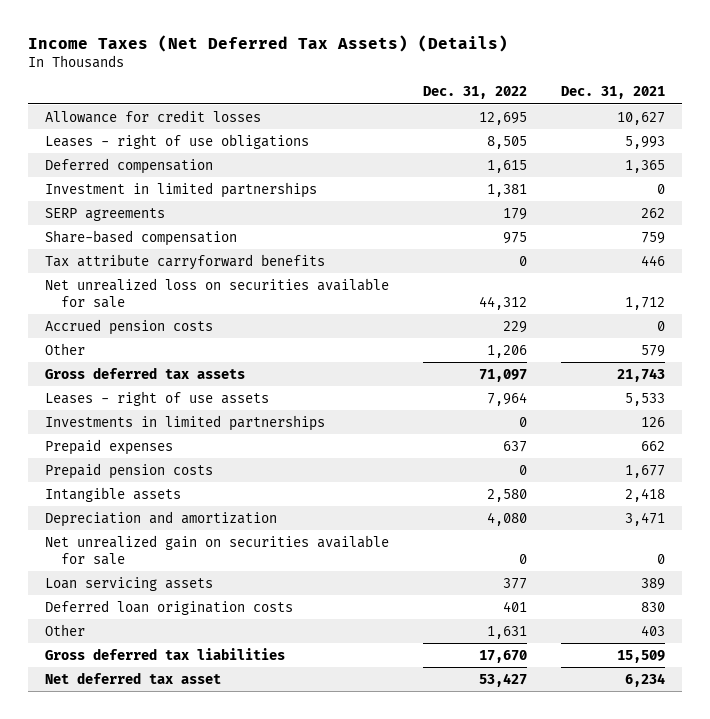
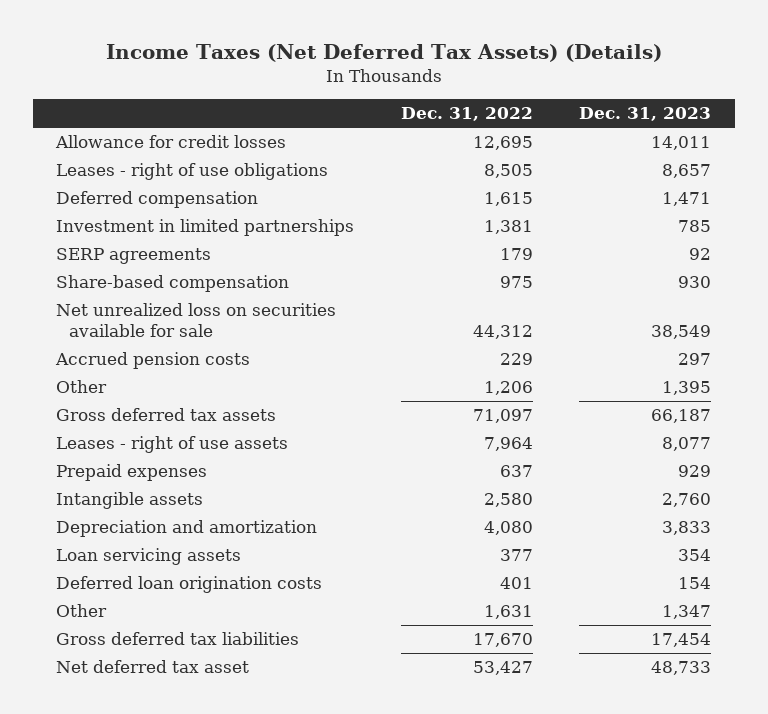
[560,86,665,100] Dec. 31, 2021 -> none
none -> [579,107,712,122] Dec. 31, 2023
[44,253,325,270] Tax attribute carryforward benefits -> none
[44,414,325,431] Investments in limited partnerships -> none
[44,462,213,479] Prepaid pension costs -> none
[44,534,389,565] Net unrealized gain on securities available for sale -> none

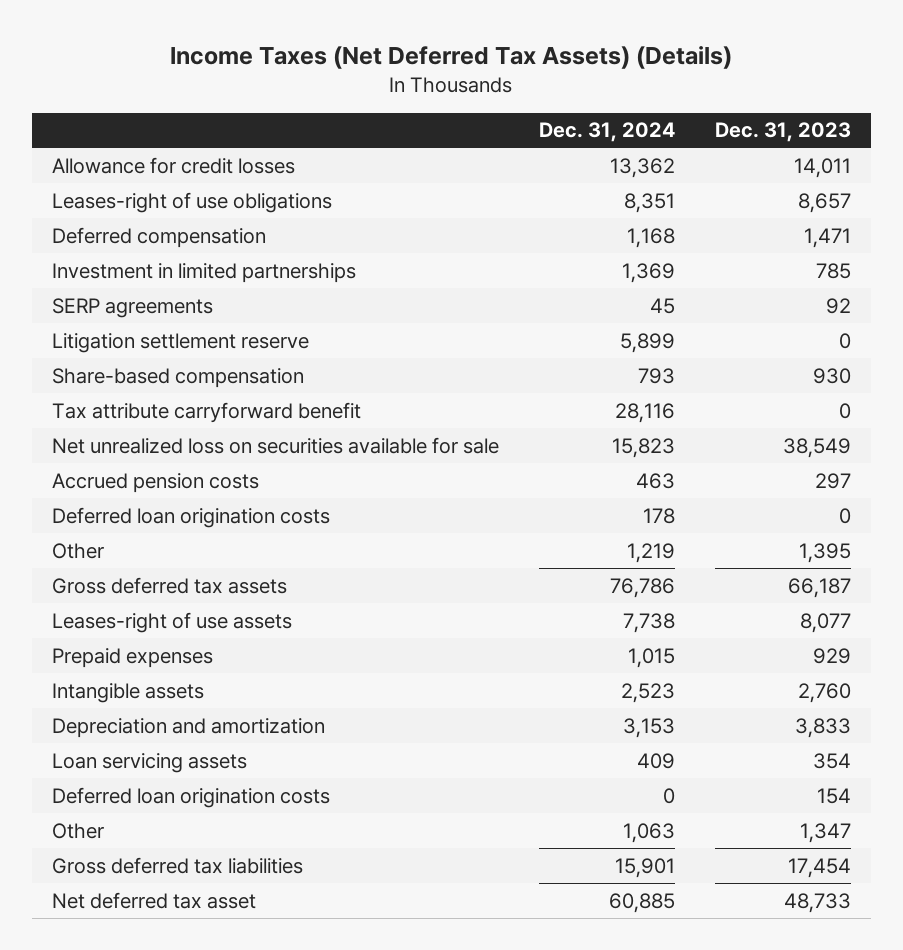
[400,107,533,122] Dec. 31, 2022 -> none
none -> [538,122,675,143] Dec. 31, 2024
[56,163,329,181] Leases - right of use obligations -> [51,191,332,213] Leases-right of use obligations
none -> [51,332,309,353] Litigation settlement reserve
none -> [51,401,361,423] Tax attribute carryforward benefit
none -> [51,506,330,528] Deferred loan origination costs
[56,436,289,454] Leases - right of use assets -> [51,611,292,633] Leases-right of use assets

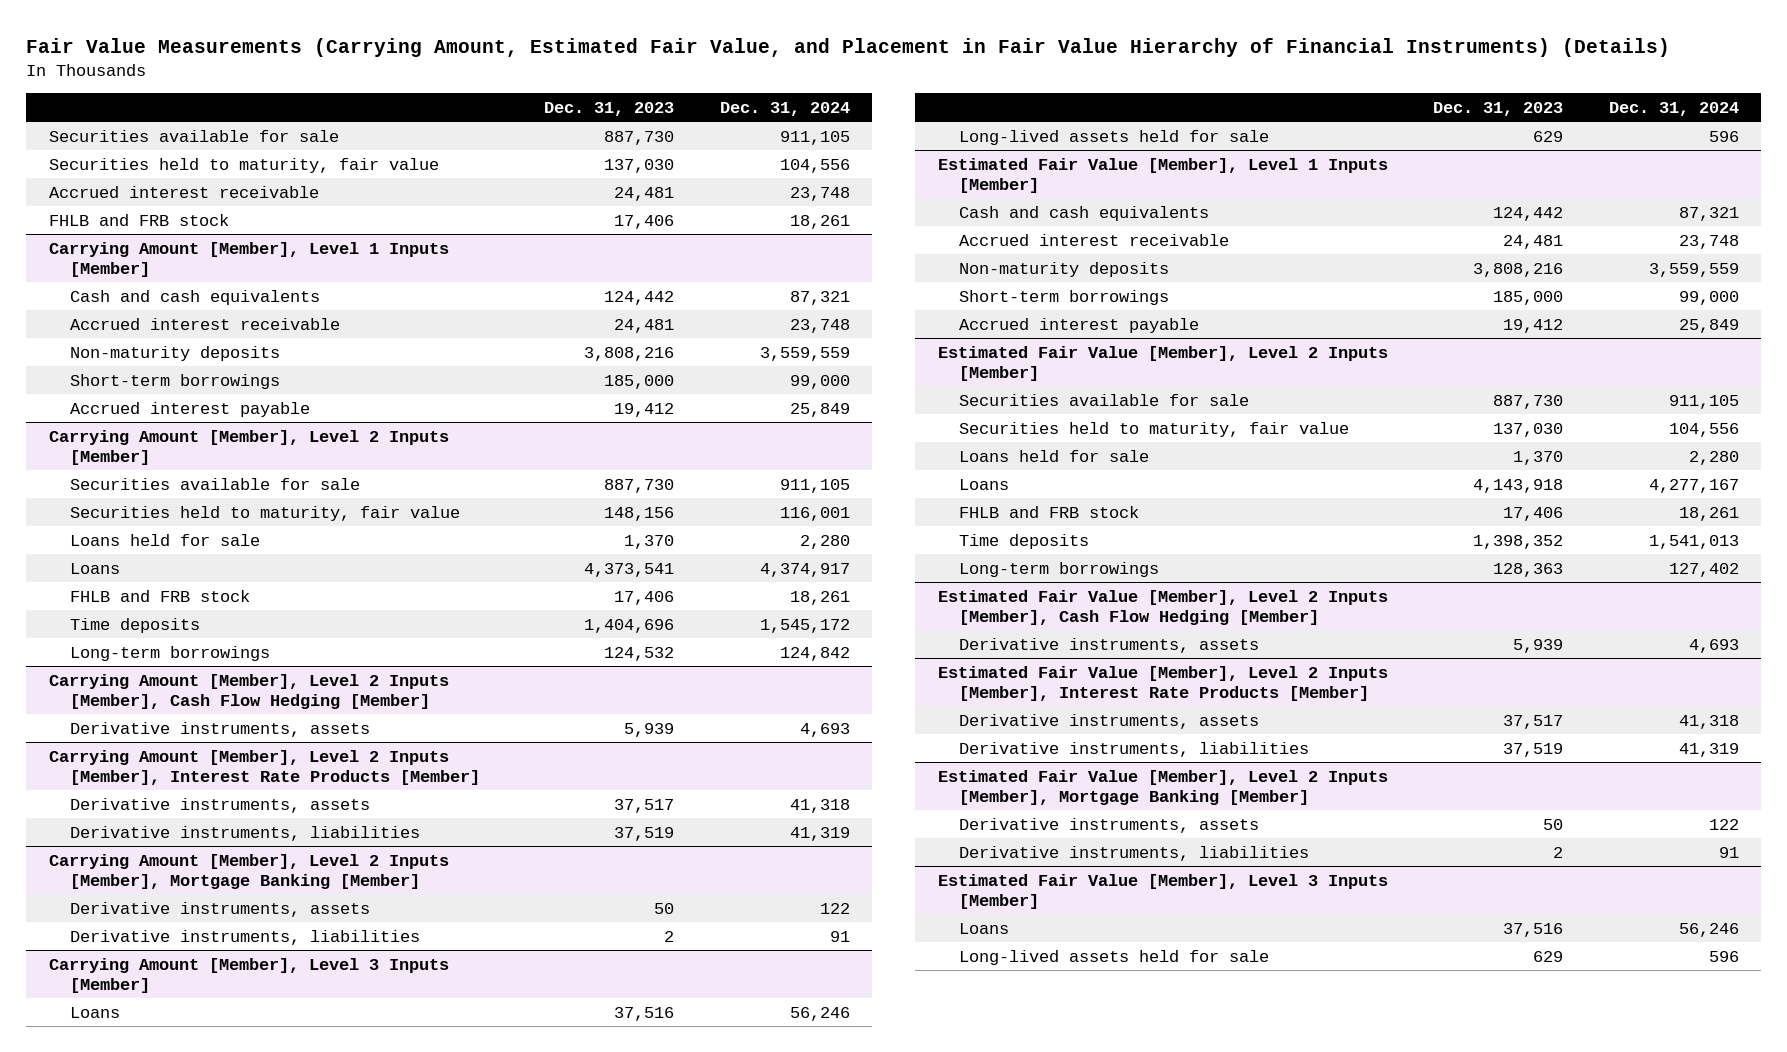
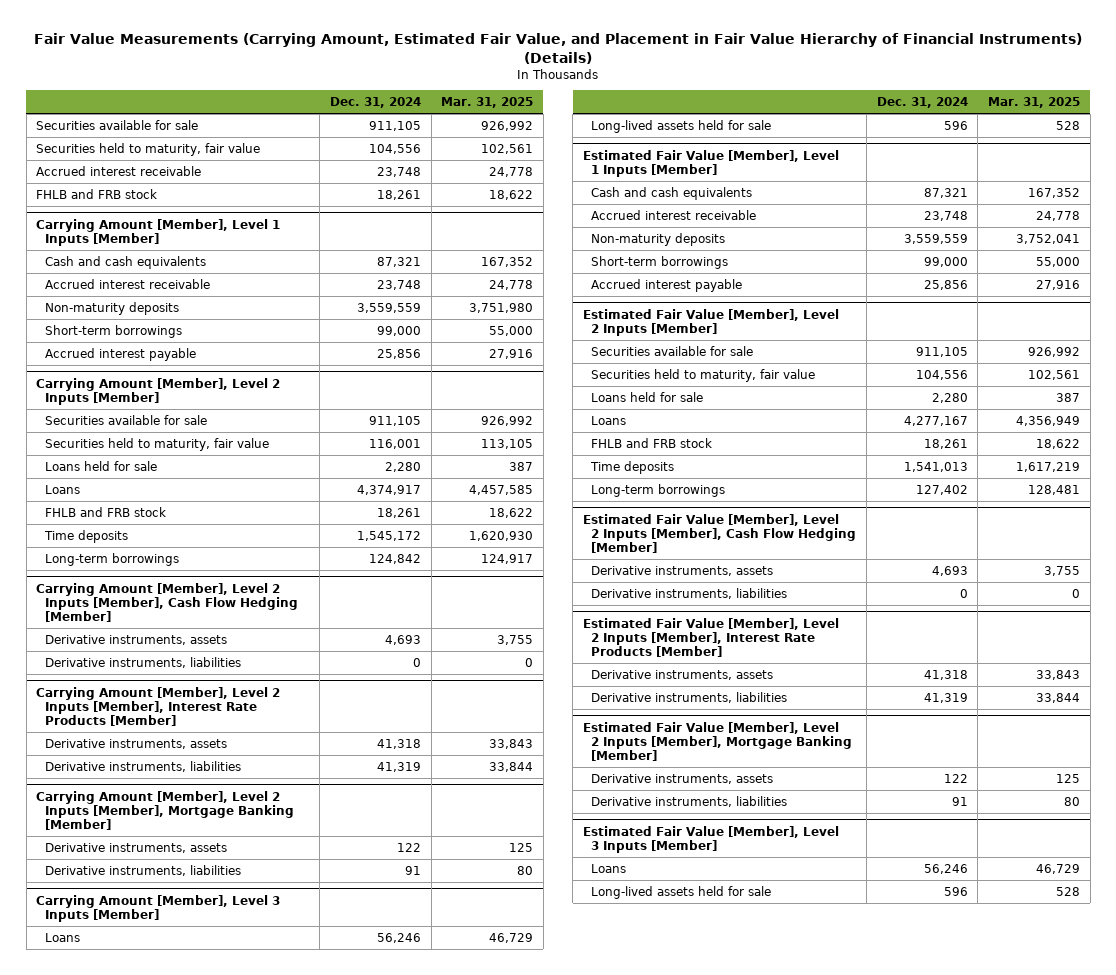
[544,101,675,116] Dec. 31, 2023 -> none
none -> [441,97,534,109] Mar. 31, 2025
[789,402,850,417] 25,849 -> [376,348,421,359] 25,856
none -> [44,656,241,668] Derivative instruments, liabilities
[1678,318,1739,333] 25,849 -> [923,279,968,290] 25,856
none -> [591,587,788,599] Derivative instruments, liabilities

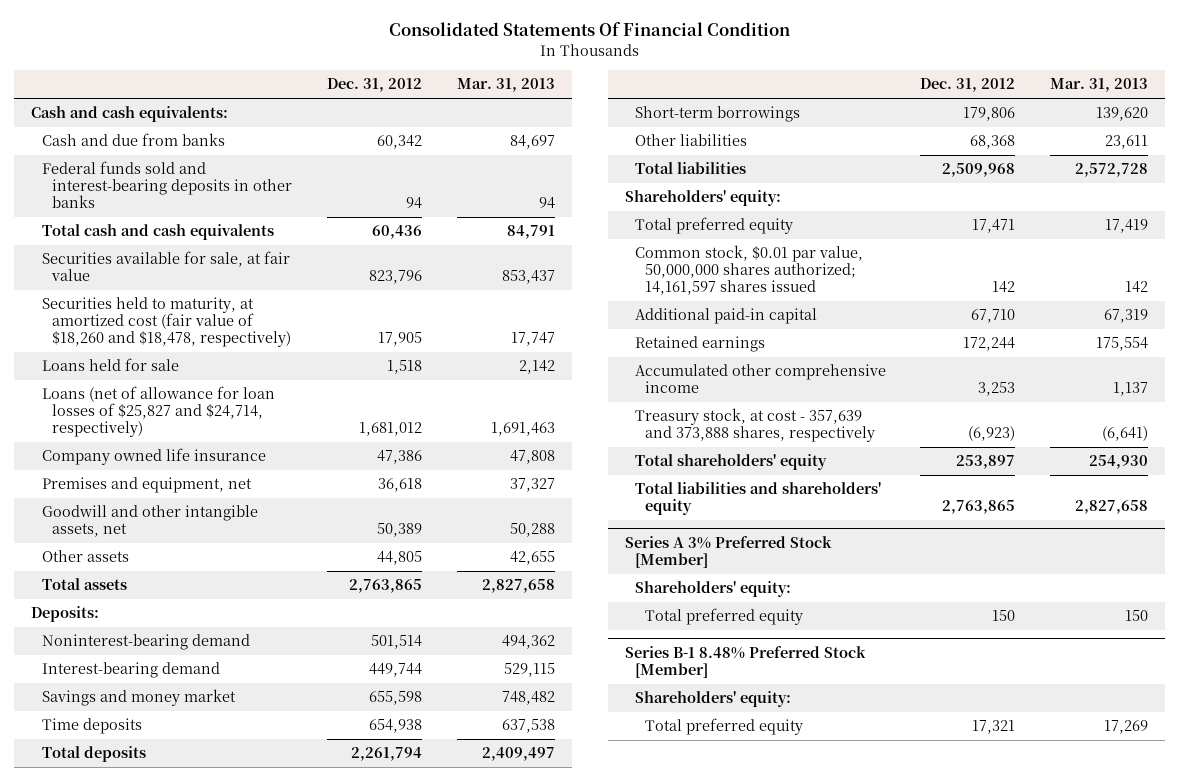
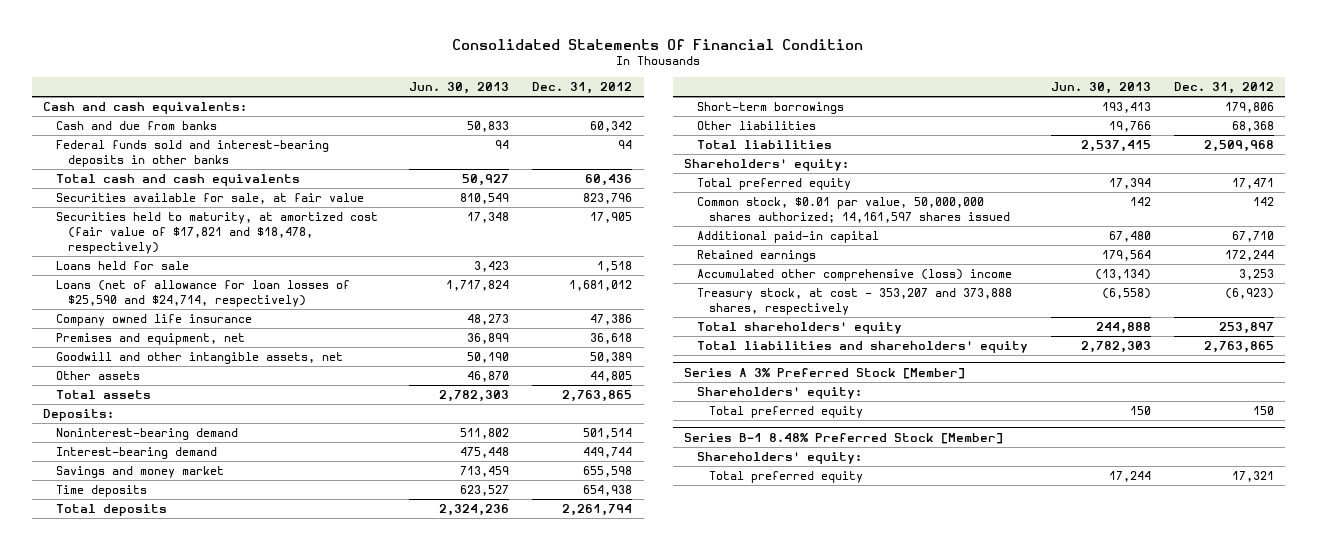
[456,78,555,93] Mar. 31, 2013 -> none
none -> [409,81,510,94] Jun. 30, 2013
[41,297,291,348] Securities held to maturity, at amortized cost (fair value of $18,260 and $18,478, respectively) -> [55,211,378,255] Securities held to maturity, at amortized cost (fair value of $17,821 and $18,478, respectively)
[41,386,275,438] Loans (net of allowance for loan losses of $25,827 and $24,714, respectively) -> [55,279,350,308] Loans (net of allowance for loan losses of $25,590 and $24,714, respectively)
[635,364,887,394] Accumulated other comprehensive income -> [696,268,1012,281] Accumulated other comprehensive (loss) income
[635,408,876,443] Treasury stock, at cost - 357,639 and 373,888 shares, respectively -> [696,287,1012,316] Treasury stock, at cost - 353,207 and 373,888 shares, respectively

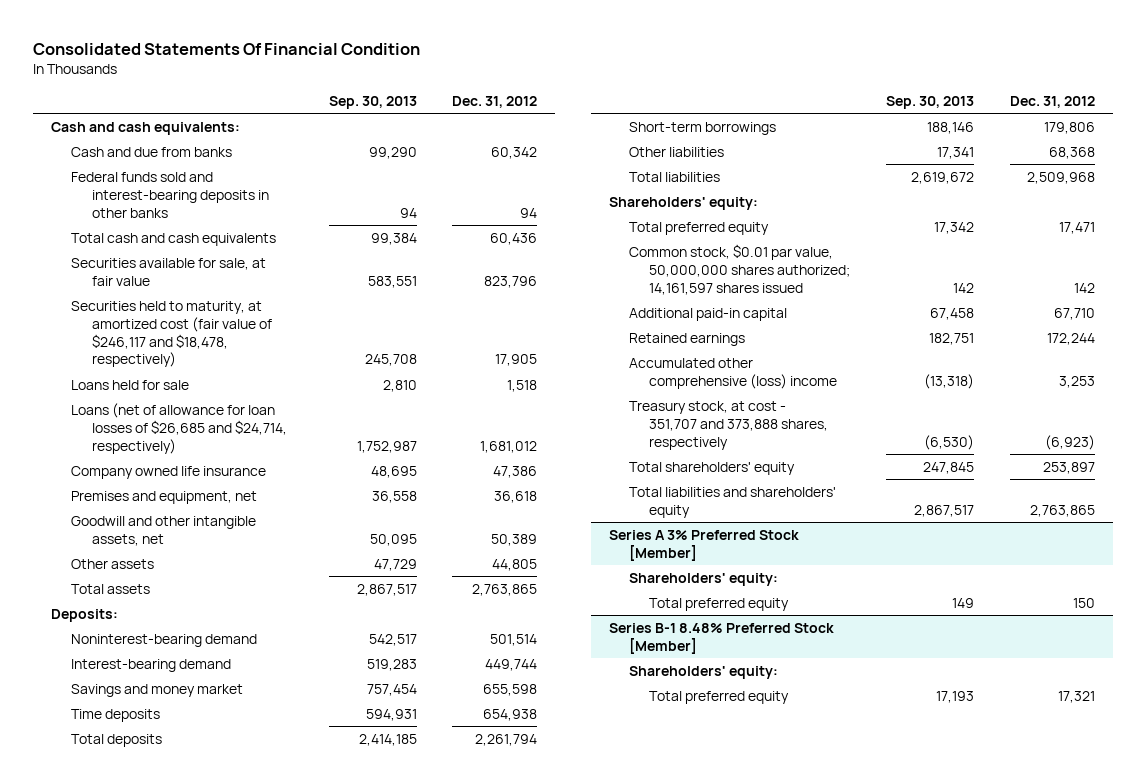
[409,81,510,94] Jun. 30, 2013 -> none
none -> [328,96,417,110] Sep. 30, 2013
[55,211,378,255] Securities held to maturity, at amortized cost (fair value of $17,821 and $18,478, respectively) -> [71,300,272,368] Securities held to maturity, at amortized cost (fair value of $246,117 and $18,478, respectively)
[55,279,350,308] Loans (net of allowance for loan losses of $25,590 and $24,714, respectively) -> [71,402,287,454] Loans (net of allowance for loan losses of $26,685 and $24,714, respectively)
[696,287,1012,316] Treasury stock, at cost - 353,207 and 373,888 shares, respectively -> [629,400,829,450] Treasury stock, at cost - 351,707 and 373,888 shares, respectively

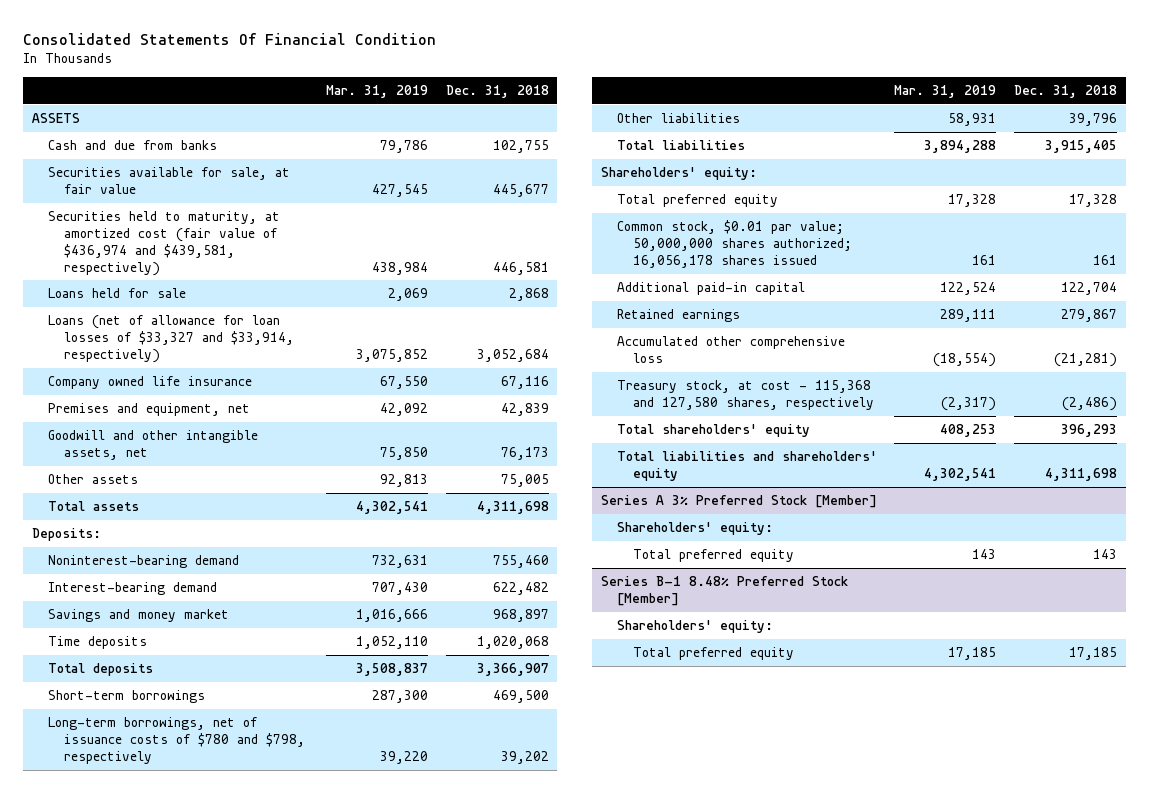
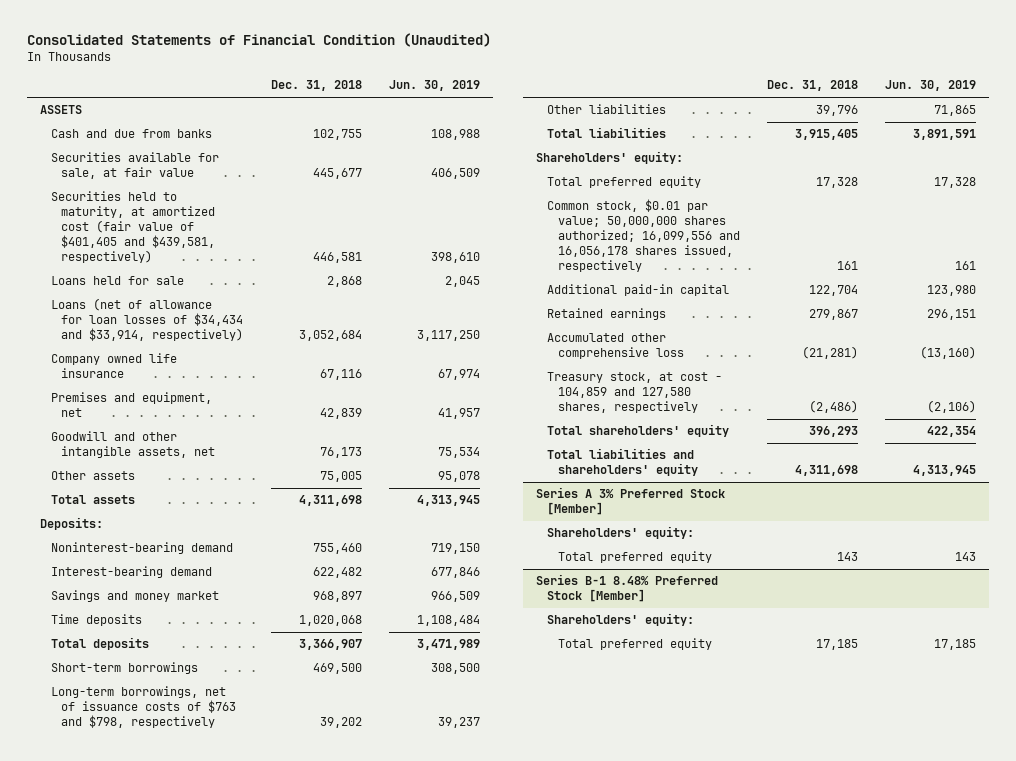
[23,32,437,45] Consolidated Statements Of Financial Condition -> [26,33,491,48] Consolidated Statements of Financial Condition (Unaudited)
[325,85,428,99] Mar. 31, 2019 -> none
none -> [388,80,480,92] Jun. 30, 2019
[48,211,281,276] Securities held to maturity, at amortized cost (fair value of $436,974 and $439,581, respectively) -> [50,191,216,264] Securities held to maturity, at amortized cost (fair value of $401,405 and $439,581, respectively)
[48,315,295,363] Loans (net of allowance for loan losses of $33,327 and $33,914, respectively) -> [50,298,244,342] Loans (net of allowance for loan losses of $34,434 and $33,914, respectively)
[48,717,306,764] Long-term borrowings, net of issuance costs of $780 and $798, respectively -> [50,686,237,729] Long-term borrowings, net of issuance costs of $763 and $798, respectively
[616,220,852,268] Common stock, $0.01 par value; 50,000,000 shares authorized; 16,056,178 shares issued -> [546,199,740,273] Common stock, $0.01 par value; 50,000,000 shares authorized; 16,099,556 and 16,056,178 shares issued, respectively
[616,380,874,411] Treasury stock, at cost - 115,368 and 127,580 shares, respectively -> [546,372,722,414] Treasury stock, at cost - 104,859 and 127,580 shares, respectively

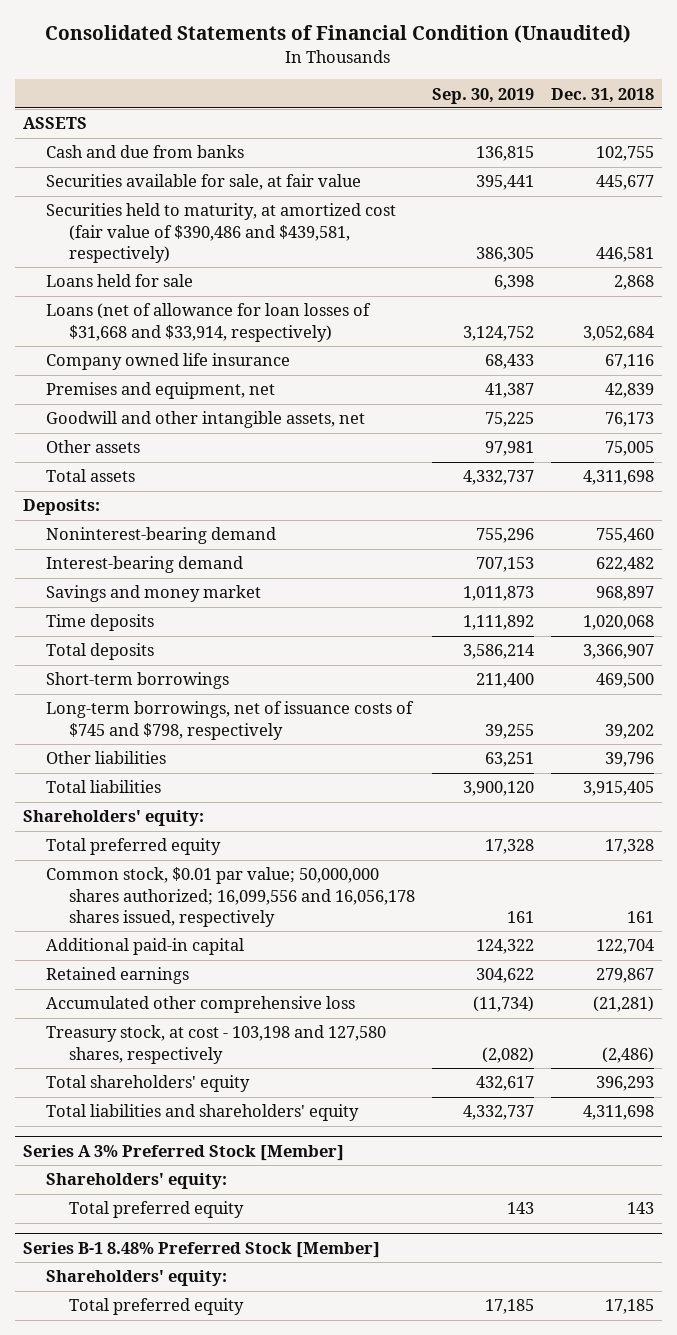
[388,80,480,92] Jun. 30, 2019 -> none
none -> [432,87,535,104] Sep. 30, 2019
[50,191,216,264] Securities held to maturity, at amortized cost (fair value of $401,405 and $439,581, respectively) -> [46,203,397,264] Securities held to maturity, at amortized cost (fair value of $390,486 and $439,581, respectively)
[50,298,244,342] Loans (net of allowance for loan losses of $34,434 and $33,914, respectively) -> [46,303,372,342] Loans (net of allowance for loan losses of $31,668 and $33,914, respectively)
[50,686,237,729] Long-term borrowings, net of issuance costs of $763 and $798, respectively -> [46,701,415,740] Long-term borrowings, net of issuance costs of $745 and $798, respectively
[546,372,722,414] Treasury stock, at cost - 104,859 and 127,580 shares, respectively -> [46,1025,387,1064] Treasury stock, at cost - 103,198 and 127,580 shares, respectively

